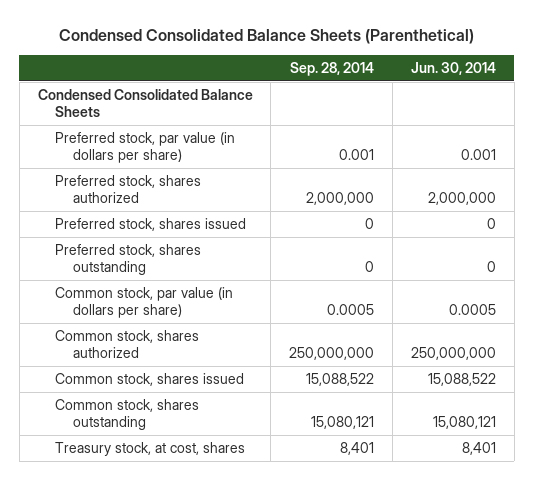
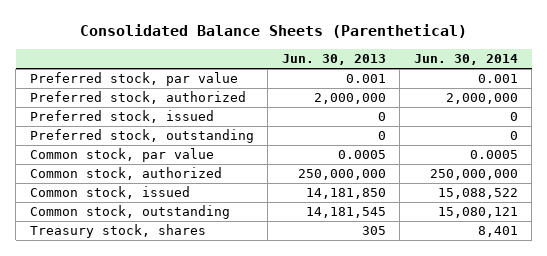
[58,28,474,44] Condensed Consolidated Balance Sheets (Parenthetical) -> [79,23,467,38] Consolidated Balance Sheets (Parenthetical)
[290,61,375,76] Sep. 28, 2014 -> none
none -> [281,54,386,66] Jun. 30, 2013
[37,89,253,118] Condensed Consolidated Balance Sheets -> none
[55,132,236,164] Preferred stock, par value (in dollars per share) -> [29,72,238,87] Preferred stock, par value
[55,175,202,204] Preferred stock, shares authorized -> [29,91,246,105] Preferred stock, authorized
[55,218,247,232] Preferred stock, shares issued -> [29,110,214,124] Preferred stock, issued
[55,244,202,276] Preferred stock, shares outstanding -> [29,129,254,144] Preferred stock, outstanding
[55,287,234,319] Common stock, par value (in dollars per share) -> [29,148,214,163] Common stock, par value
[55,330,200,359] Common stock, shares authorized -> [29,167,222,181] Common stock, authorized
[55,373,245,387] Common stock, shares issued -> [29,186,190,200] Common stock, issued
[55,399,200,431] Common stock, shares outstanding -> [29,205,230,220] Common stock, outstanding
[55,442,246,457] Treasury stock, at cost, shares -> [29,224,206,239] Treasury stock, shares

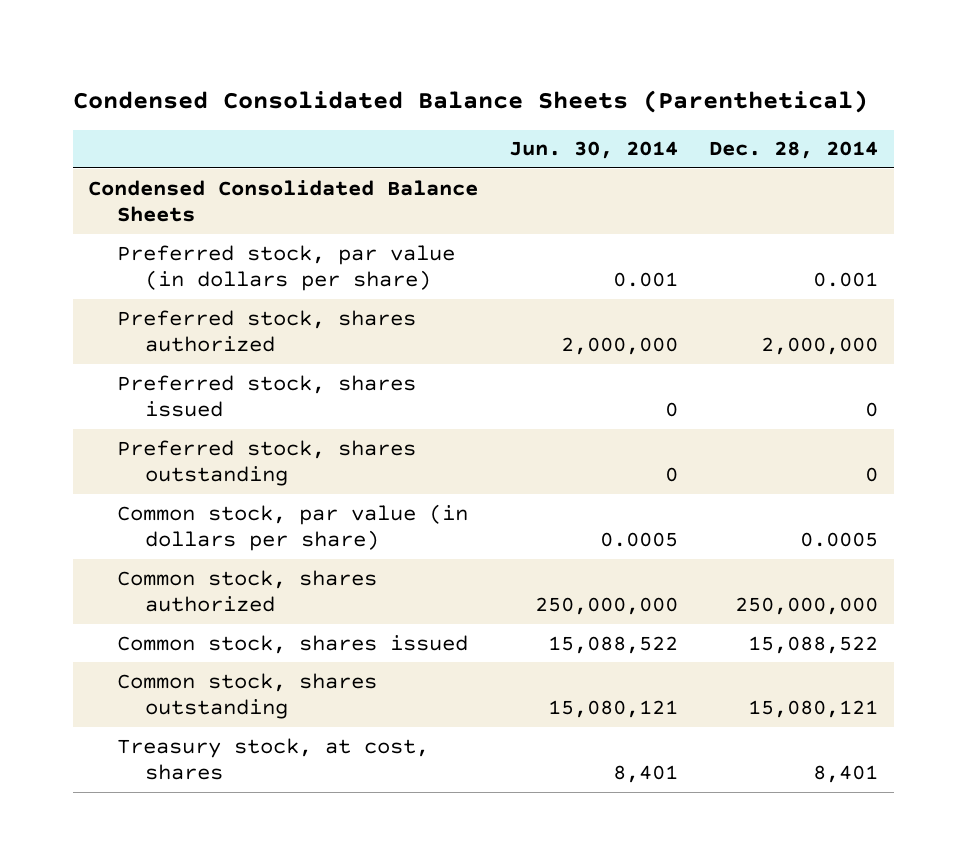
[79,23,467,38] Consolidated Balance Sheets (Parenthetical) -> [72,89,868,113] Condensed Consolidated Balance Sheets (Parenthetical)
[281,54,386,66] Jun. 30, 2013 -> none
none -> [709,141,879,160] Dec. 28, 2014
none -> [88,179,479,223] Condensed Consolidated Balance Sheets
[29,72,238,87] Preferred stock, par value -> [116,244,455,292] Preferred stock, par value (in dollars per share)
[29,91,246,105] Preferred stock, authorized -> [116,309,416,353] Preferred stock, shares authorized
[29,110,214,124] Preferred stock, issued -> [116,374,416,418] Preferred stock, shares issued
[29,129,254,144] Preferred stock, outstanding -> [116,439,416,487] Preferred stock, shares outstanding
[29,148,214,163] Common stock, par value -> [116,503,468,552] Common stock, par value (in dollars per share)
[29,167,222,181] Common stock, authorized -> [116,569,377,613] Common stock, shares authorized
[29,186,190,200] Common stock, issued -> [116,634,468,654] Common stock, shares issued
[29,205,230,220] Common stock, outstanding -> [116,672,377,720] Common stock, shares outstanding
[29,224,206,239] Treasury stock, shares -> [116,737,429,781] Treasury stock, at cost, shares

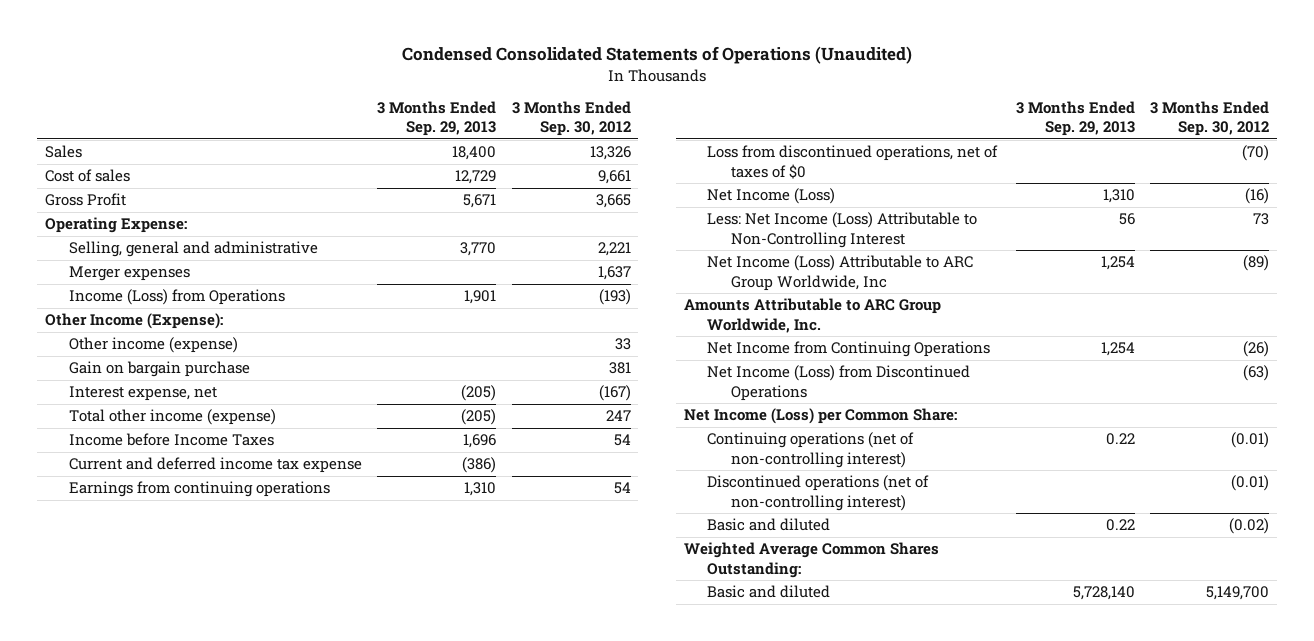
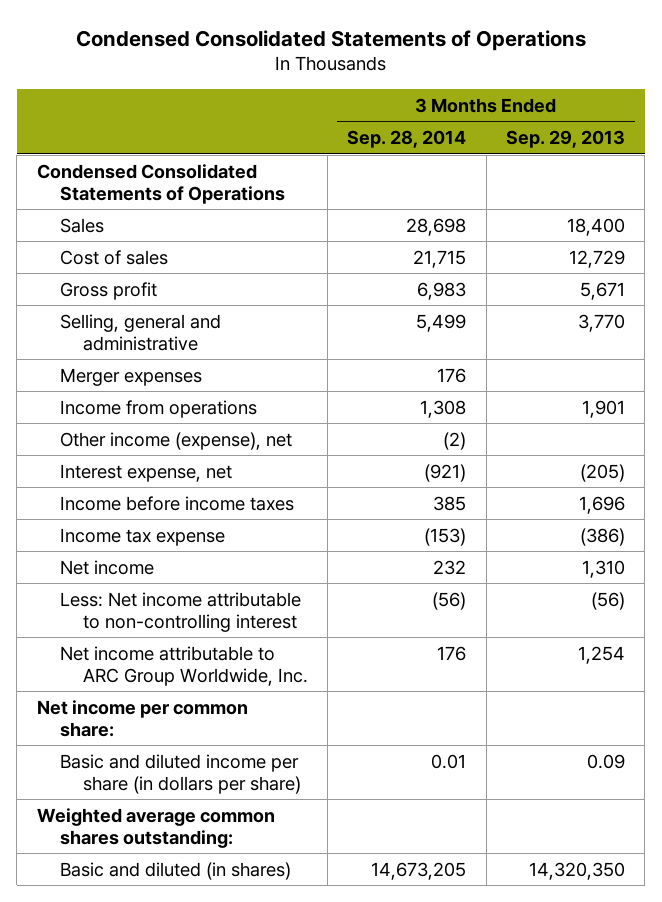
[402,46,913,65] Condensed Consolidated Statements of Operations (Unaudited) -> [75,29,586,51] Condensed Consolidated Statements of Operations
[511,100,631,137] 3 Months Ended Sep. 30, 2012 -> none
none -> [347,130,467,149] Sep. 28, 2014
none -> [36,163,285,204] Condensed Consolidated Statements of Operations
[44,217,187,234] Operating Expense: -> none
[44,193,126,207] Gross Profit -> [59,281,157,300] Gross profit
[44,313,223,330] Other Income (Expense): -> none
[68,361,250,378] Gain on bargain purchase -> none
[68,289,285,306] Income (Loss) from Operations -> [59,399,257,418] Income from operations
[68,337,238,354] Other income (expense) -> [59,431,292,450] Other income (expense), net
[68,409,276,426] Total other income (expense) -> none
[68,481,330,498] Earnings from continuing operations -> none
[707,145,999,179] Loss from discontinued operations, net of taxes of $0 -> none
[683,298,941,333] Amounts Attributable to ARC Group Worldwide, Inc. -> none
[707,341,991,358] Net Income from Continuing Operations -> none
[707,365,971,401] Net Income (Loss) from Discontinued Operations -> none
[707,432,915,468] Continuing operations (net of non-controlling interest) -> none
[707,475,930,511] Discontinued operations (net of non-controlling interest) -> none
[68,433,274,447] Income before Income Taxes -> [59,495,294,511] Income before income taxes
[68,457,362,474] Current and deferred income tax expense -> [59,527,225,546] Income tax expense
[707,188,836,205] Net Income (Loss) -> [59,559,154,575] Net income
[707,212,978,248] Less: Net Income (Loss) Attributable to Non-Controlling Interest -> [59,591,301,632] Less: Net income attributable to non-controlling interest
[1118,213,1135,226] 56 -> [590,591,625,610] (56)
[707,255,974,291] Net Income (Loss) Attributable to ARC Group Worldwide, Inc -> [59,645,308,686] Net income attributable to ARC Group Worldwide, Inc.
[683,408,957,425] Net Income (Loss) per Common Share: -> [36,699,248,737] Net income per common share:
[707,518,831,532] Basic and diluted -> [59,753,301,794] Basic and diluted income per share (in dollars per share)
[1105,519,1135,532] 0.22 -> [586,753,625,769] 0.09
[683,542,939,578] Weighted Average Common Shares Outstanding: -> [36,807,275,848] Weighted average common shares outstanding:
[707,585,831,599] Basic and diluted -> [59,861,291,880] Basic and diluted (in shares)
[1072,586,1135,601] 5,728,140 -> [528,861,625,880] 14,320,350

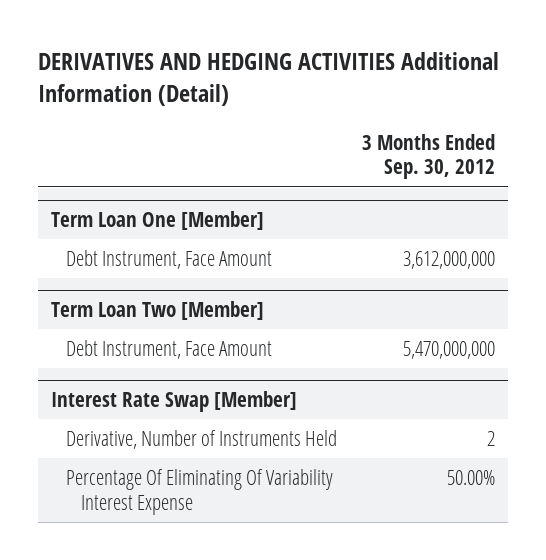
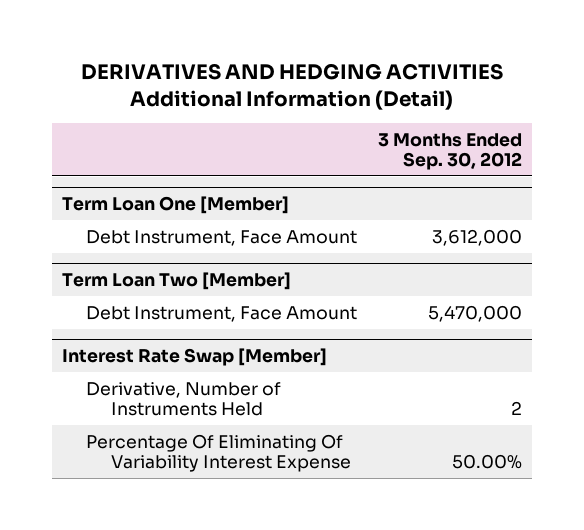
[403,250,496,269] 3,612,000,000 -> [431,228,522,246] 3,612,000
[403,340,496,359] 5,470,000,000 -> [427,304,522,322] 5,470,000

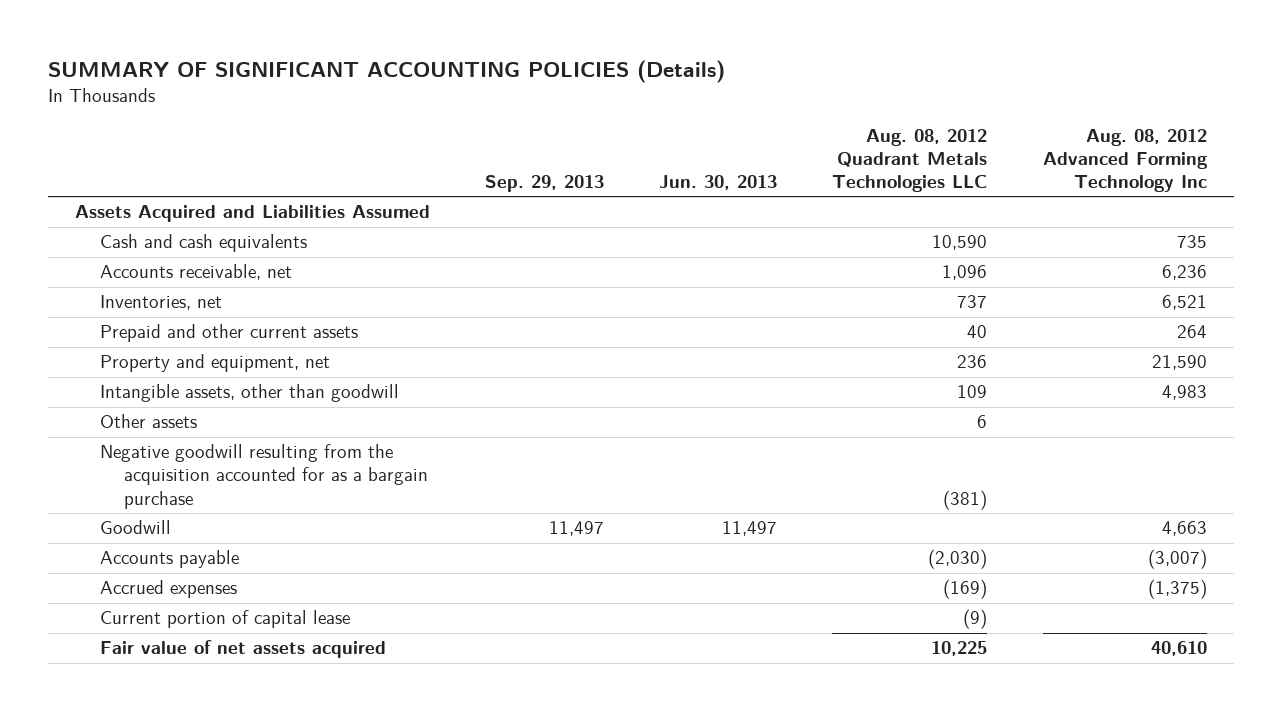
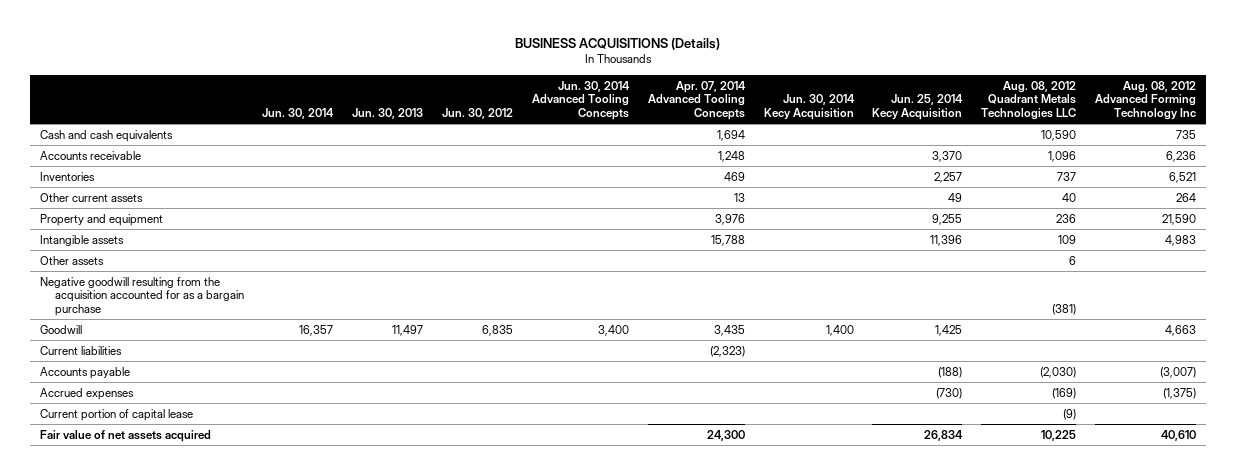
[47,59,725,83] SUMMARY OF SIGNIFICANT ACCOUNTING POLICIES (Details) -> [514,38,720,51] BUSINESS ACQUISITIONS (Details)
[485,175,605,193] Sep. 29, 2013 -> none
none -> [262,107,335,119] Jun. 30, 2014
none -> [442,107,514,119] Jun. 30, 2012
none -> [531,80,630,120] Jun. 30, 2014 Advanced Tooling Concepts
none -> [647,80,746,120] Apr. 07, 2014 Advanced Tooling Concepts
none -> [763,94,855,120] Jun. 30, 2014 Kecy Acquisition
none -> [872,94,964,120] Jun. 25, 2014 Kecy Acquisition
[75,205,431,223] Assets Acquired and Liabilities Assumed -> none
[99,264,292,281] Accounts receivable, net -> [39,150,141,160] Accounts receivable
[99,295,222,311] Inventories, net -> [39,171,95,181] Inventories
[99,324,358,343] Prepaid and other current assets -> [39,192,143,202] Other current assets
[99,354,330,373] Property and equipment, net -> [39,213,163,226] Property and equipment
[99,384,399,403] Intangible assets, other than goodwill -> [39,234,124,246] Intangible assets
none -> [39,345,122,355] Current liabilities

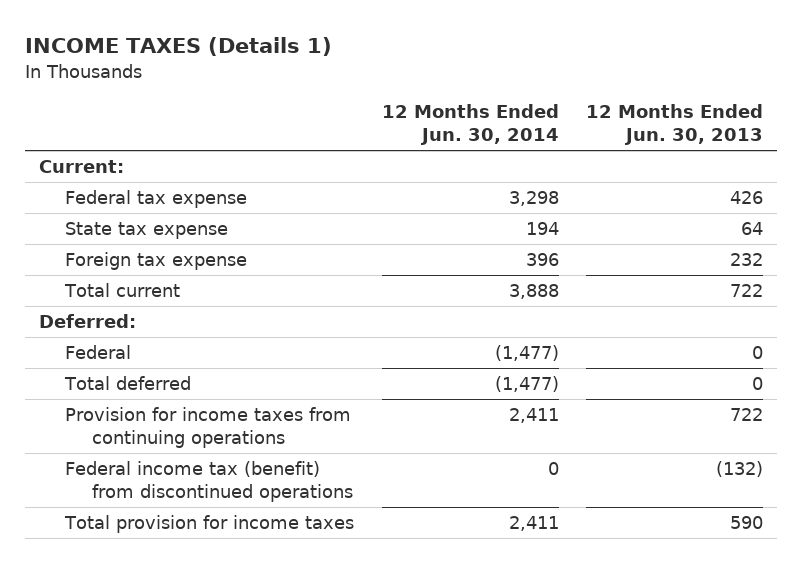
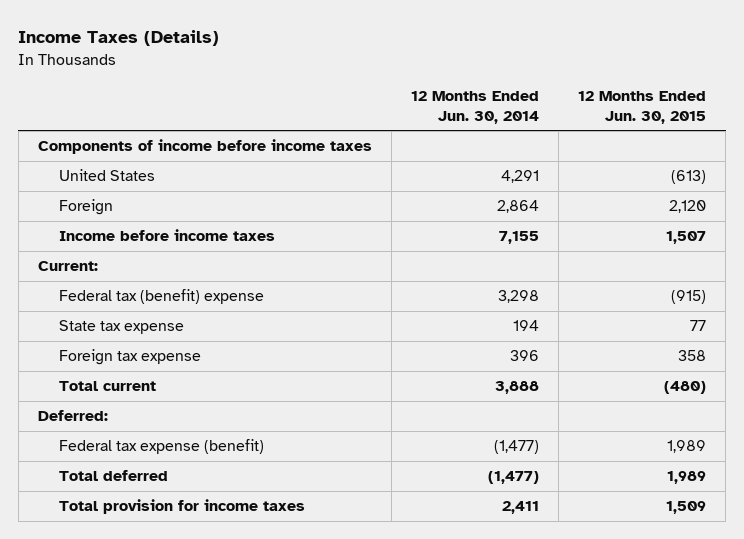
[24,37,332,57] INCOME TAXES (Details 1) -> [18,30,220,47] Income Taxes (Details)
[585,103,763,146] 12 Months Ended Jun. 30, 2013 -> none
none -> [578,90,707,124] 12 Months Ended Jun. 30, 2015
none -> [38,139,373,155] Components of income before income taxes
none -> [59,169,156,182] United States
none -> [59,199,114,216] Foreign
none -> [59,229,276,242] Income before income taxes
[65,189,248,208] Federal tax expense -> [59,289,265,305] Federal tax (benefit) expense
[65,344,132,359] Federal -> [59,439,265,455] Federal tax expense (benefit)
[65,406,352,449] Provision for income taxes from continuing operations -> none
[65,460,353,503] Federal income tax (benefit) from discontinued operations -> none

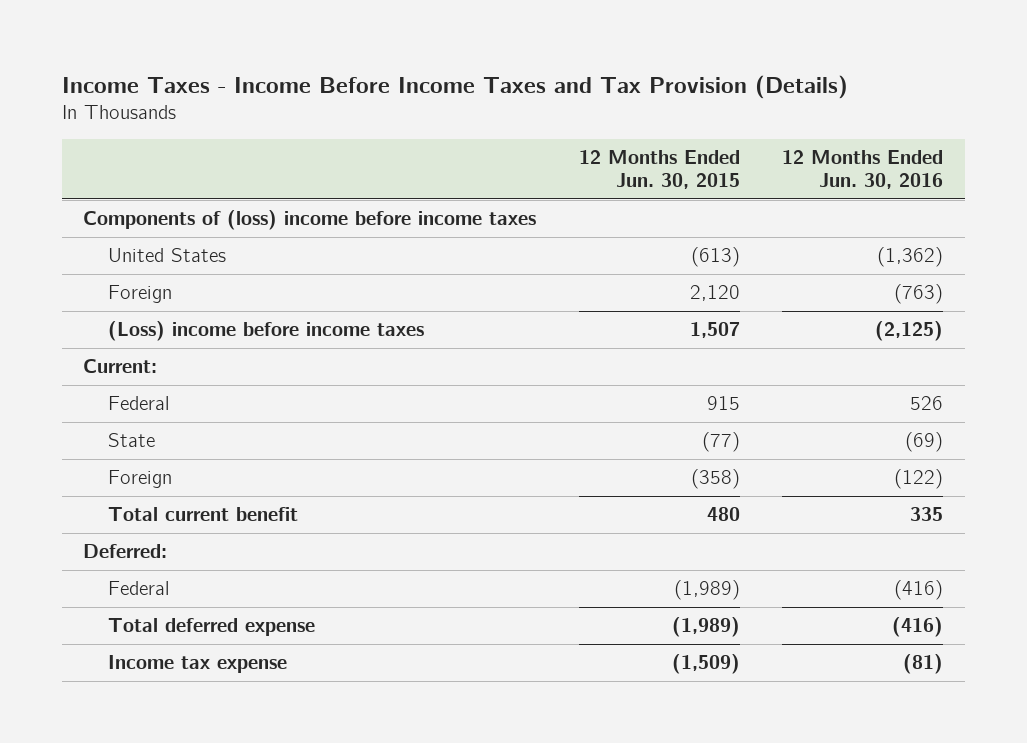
[18,30,220,47] Income Taxes (Details) -> [61,74,848,99] Income Taxes - Income Before Income Taxes and Tax Provision (Details)
[411,90,540,124] 12 Months Ended Jun. 30, 2014 -> none
none -> [782,149,944,190] 12 Months Ended Jun. 30, 2016
[38,139,373,155] Components of income before income taxes -> [83,210,537,231] Components of (loss) income before income taxes
[59,229,276,242] Income before income taxes -> [107,321,424,342] (Loss) income before income taxes
[59,289,265,305] Federal tax (benefit) expense -> [107,396,170,411] Federal
[671,290,707,305] (915) -> [706,396,740,411] 915
[59,320,185,335] State tax expense -> [107,433,155,448] State
[690,320,707,332] 77 -> [701,432,740,453] (77)
[59,349,202,366] Foreign tax expense -> [107,470,172,489] Foreign
[678,350,707,362] 358 -> [690,469,740,490] (358)
[59,381,157,392] Total current -> [107,507,298,522] Total current benefit
[664,381,707,395] (480) -> [706,507,740,522] 480
[59,439,265,455] Federal tax expense (benefit) -> [107,581,170,596] Federal
[667,440,707,454] 1,989 -> [673,580,740,601] (1,989)
[59,470,169,482] Total deferred -> [107,618,315,637] Total deferred expense
[667,471,707,485] 1,989 -> [671,617,740,638] (1,989)
[59,499,306,515] Total provision for income taxes -> [107,655,287,674] Income tax expense
[666,501,707,515] 1,509 -> [671,654,740,675] (1,509)

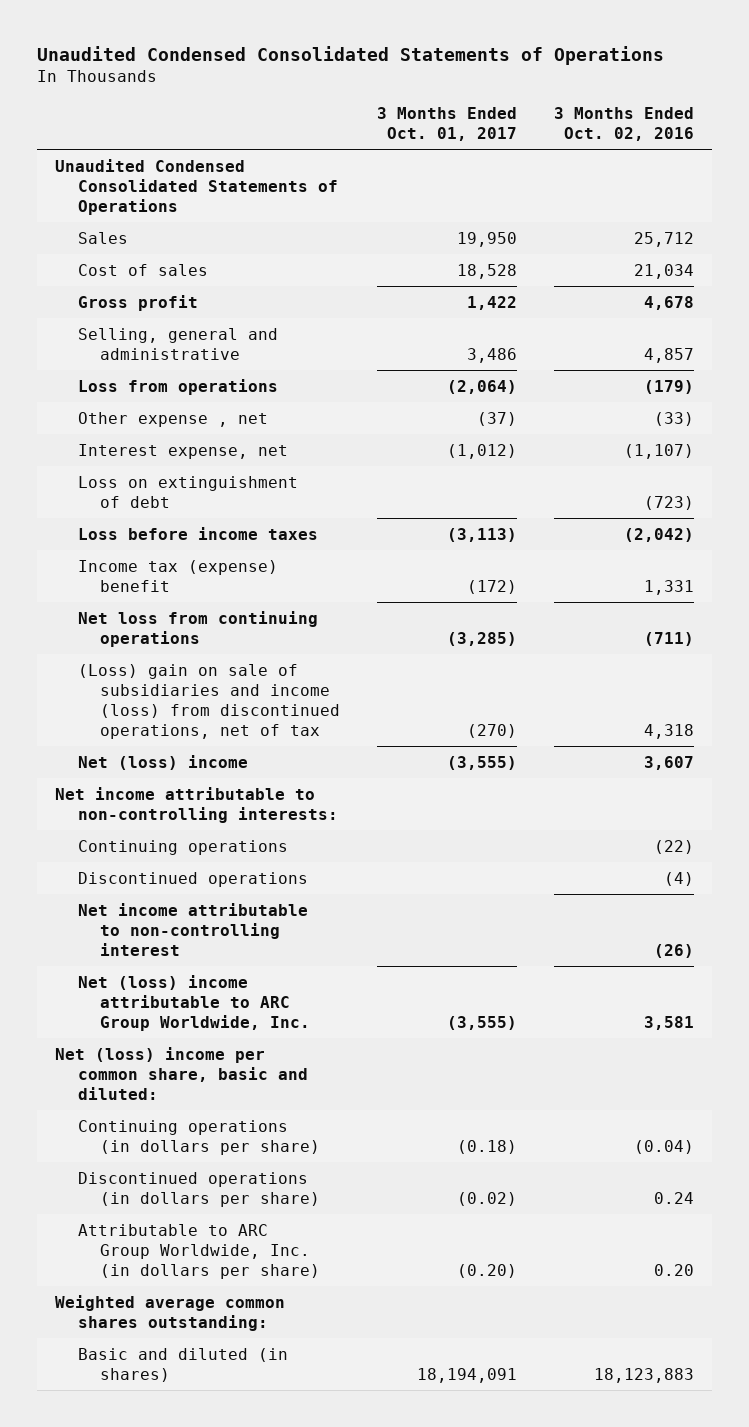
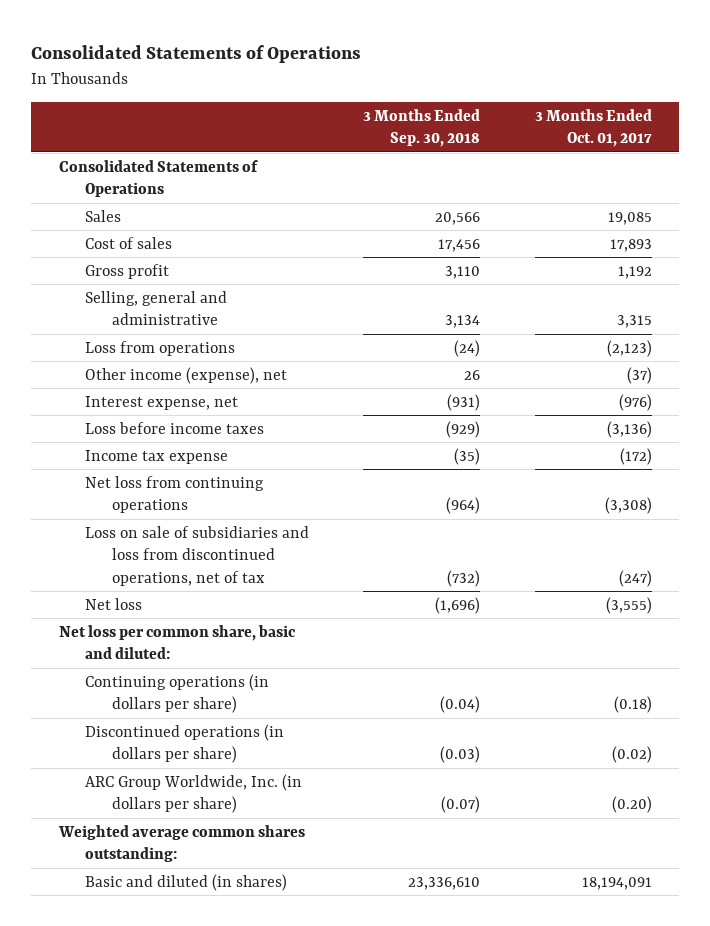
[36,46,664,66] Unaudited Condensed Consolidated Statements of Operations -> [31,45,362,64] Consolidated Statements of Operations
[553,107,694,142] 3 Months Ended Oct. 02, 2016 -> none
none -> [363,108,481,148] 3 Months Ended Sep. 30, 2018
[77,475,298,508] Loss on extinguishment of debt -> none
[77,754,248,770] Net (loss) income -> none
[55,786,338,823] Net income attributable to non-controlling interests: -> none
[77,839,288,855] Continuing operations -> none
[77,871,308,887] Discontinued operations -> none
[77,902,308,956] Net income attributable to non-controlling interest -> none
[55,158,338,215] Unaudited Condensed Consolidated Statements of Operations -> [58,159,258,198] Consolidated Statements of Operations
[456,231,517,247] 19,950 -> [607,211,652,225] 19,085
[456,263,517,279] 18,528 -> [609,238,652,252] 17,893
[466,295,517,310] 1,422 -> [617,265,652,279] 1,192
[466,347,517,363] 3,486 -> [616,315,652,329] 3,315
[446,379,517,394] (2,064) -> [606,339,652,357] (2,123)
[77,411,268,427] Other expense , net -> [85,366,288,384] Other income (expense), net
[446,443,517,459] (1,012) -> [618,393,652,411] (976)
[446,527,517,542] (3,113) -> [606,420,652,438] (3,136)
[77,559,278,592] Income tax (expense) benefit -> [85,449,229,464] Income tax expense
[446,631,517,646] (3,285) -> [604,497,652,515] (3,308)
[77,663,340,739] (Loss) gain on sale of subsidiaries and income (loss) from discontinued operations, net of tax -> [85,525,310,587] Loss on sale of subsidiaries and loss from discontinued operations, net of tax
[466,723,517,738] (270) -> [618,570,652,588] (247)
[77,974,310,1031] Net (loss) income attributable to ARC Group Worldwide, Inc. -> [85,597,143,610] Net loss
[55,1046,308,1100] Net (loss) income per common share, basic and diluted: -> [58,624,295,660] Net loss per common share, basic and diluted:
[77,1223,320,1279] Attributable to ARC Group Worldwide, Inc. (in dollars per share) -> [85,773,303,814] ARC Group Worldwide, Inc. (in dollars per share)

